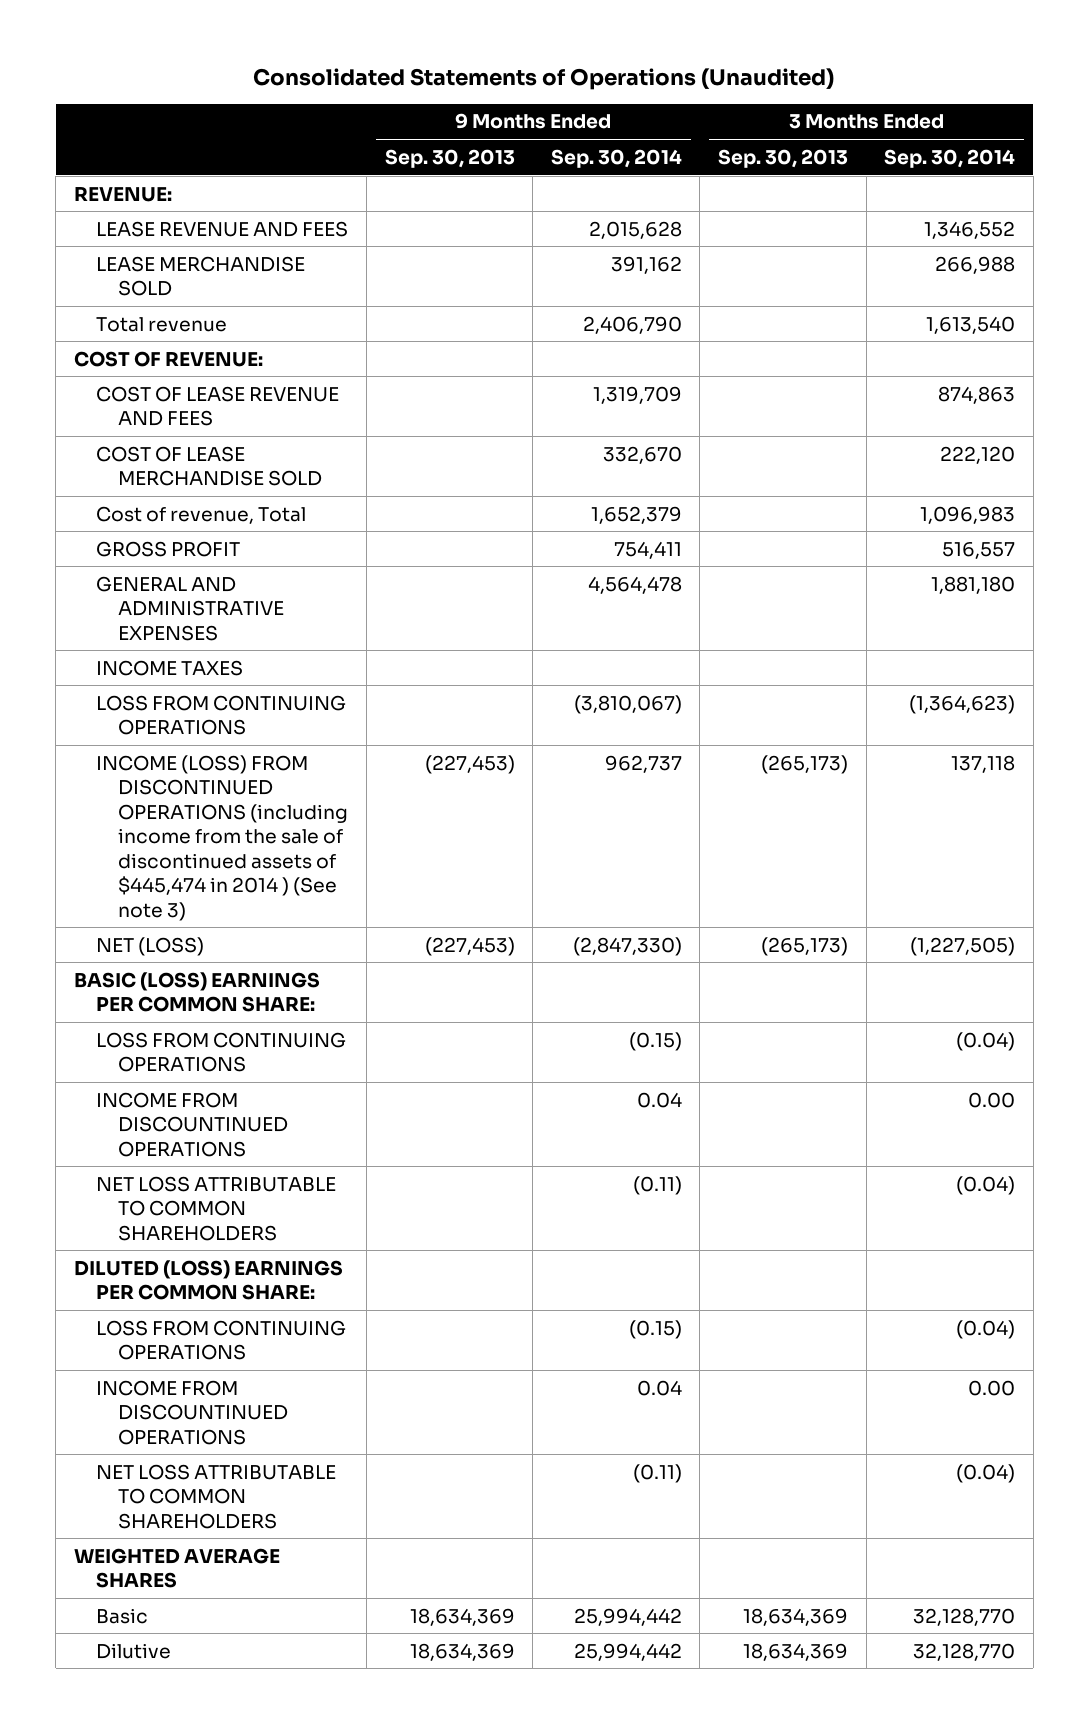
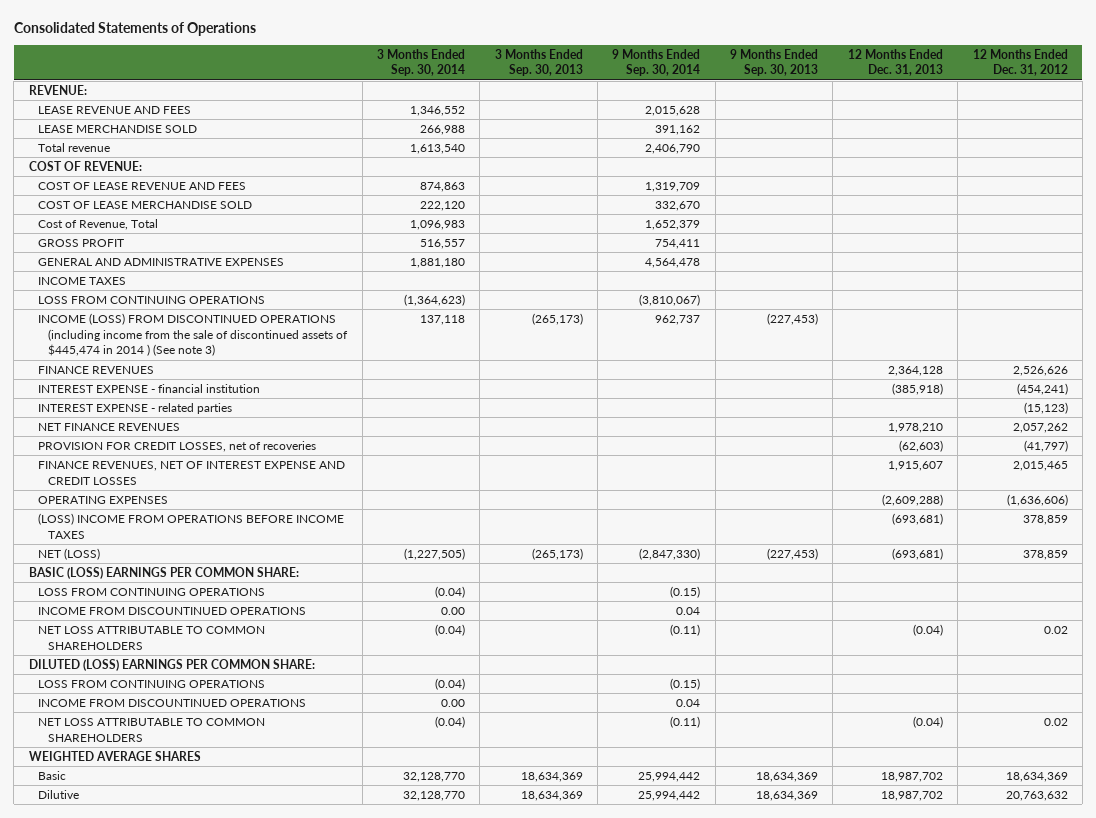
[253,67,835,90] Consolidated Statements of Operations (Unaudited) -> [13,21,256,36] Consolidated Statements of Operations
none -> [847,48,943,77] 12 Months Ended Dec. 31, 2013
none -> [972,48,1068,77] 12 Months Ended Dec. 31, 2012
[96,505,307,524] Cost of revenue, Total -> [38,219,159,231] Cost of Revenue, Total
none -> [38,366,155,375] FINANCE REVENUES
none -> [38,384,261,394] INTEREST EXPENSE - financial institution
none -> [38,403,233,415] INTEREST EXPENSE - related parties
none -> [38,423,181,432] NET FINANCE REVENUES
none -> [38,441,317,453] PROVISION FOR CREDIT LOSSES, net of recoveries
none -> [38,461,346,485] FINANCE REVENUES, NET OF INTEREST EXPENSE AND CREDIT LOSSES
none -> [38,496,169,505] OPERATING EXPENSES
none -> [38,513,345,539] (LOSS) INCOME FROM OPERATIONS BEFORE INCOME TAXES

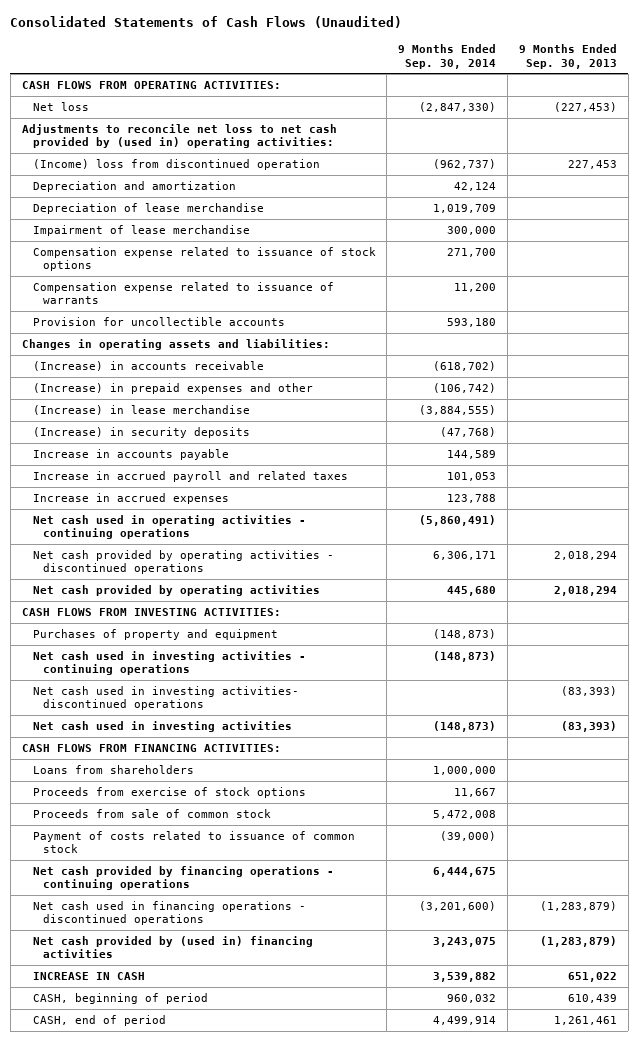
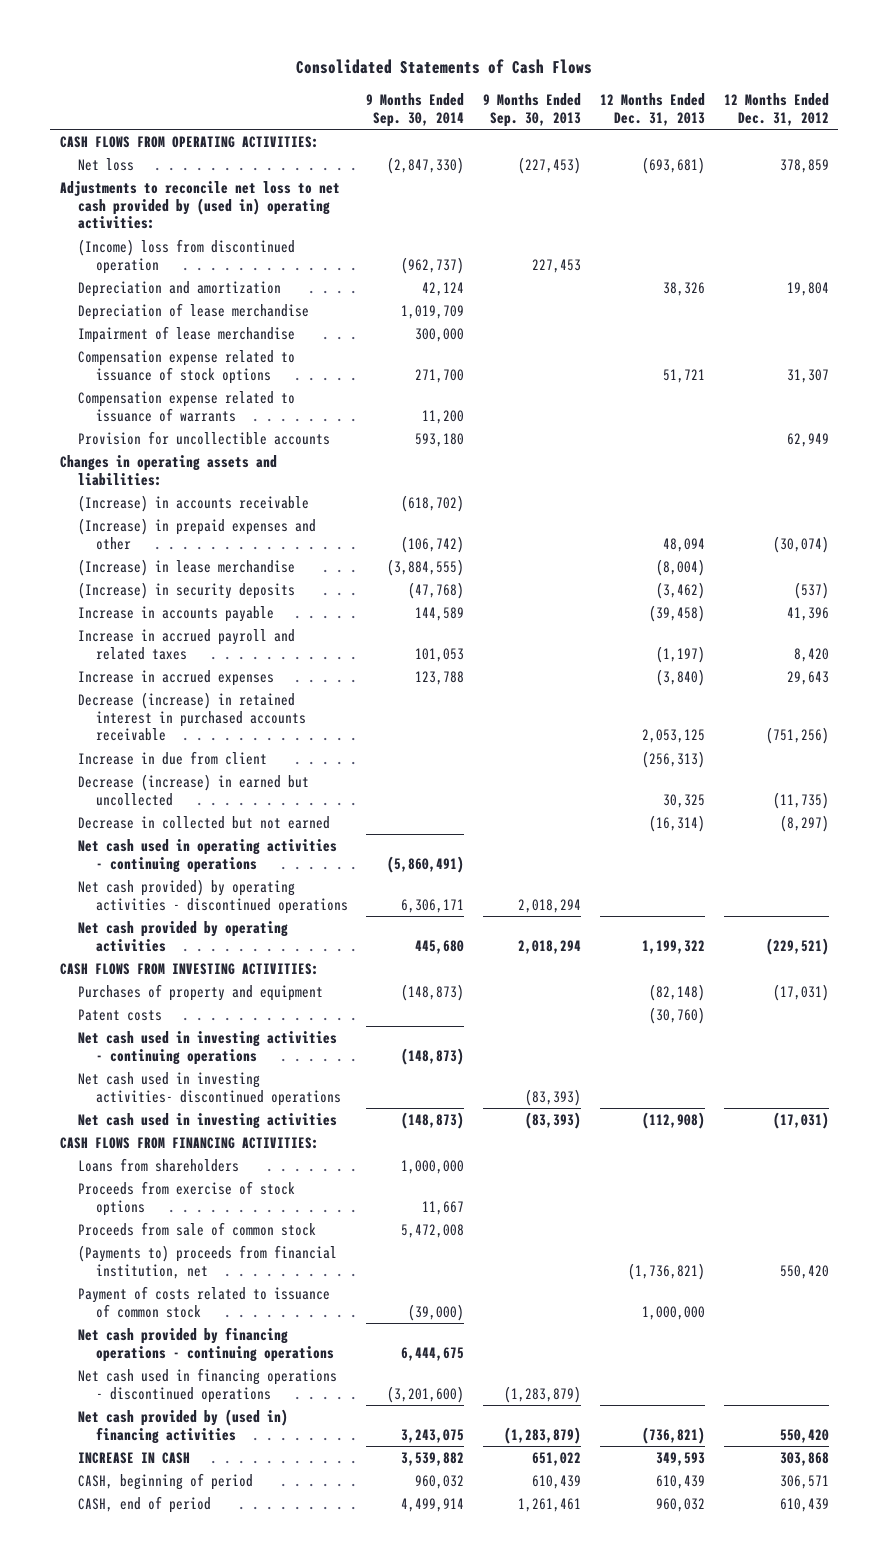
[10,16,403,29] Consolidated Statements of Cash Flows (Unaudited) -> [296,59,593,75] Consolidated Statements of Cash Flows
none -> [600,92,706,126] 12 Months Ended Dec. 31, 2013
none -> [723,92,829,126] 12 Months Ended Dec. 31, 2012
none -> [77,691,306,742] Decrease (increase) in retained interest in purchased accounts receivable
none -> [77,750,267,765] Increase in due from client
none -> [77,773,309,806] Decrease (increase) in earned but uncollected
none -> [77,815,330,829] Decrease in collected but not earned
[32,549,334,575] Net cash provided by operating activities - discontinued operations -> [77,878,348,914] Net cash provided) by operating activities - discontinued operations
none -> [77,1008,162,1021] Patent costs
none -> [77,1244,337,1279] (Payments to) proceeds from financial institution, net

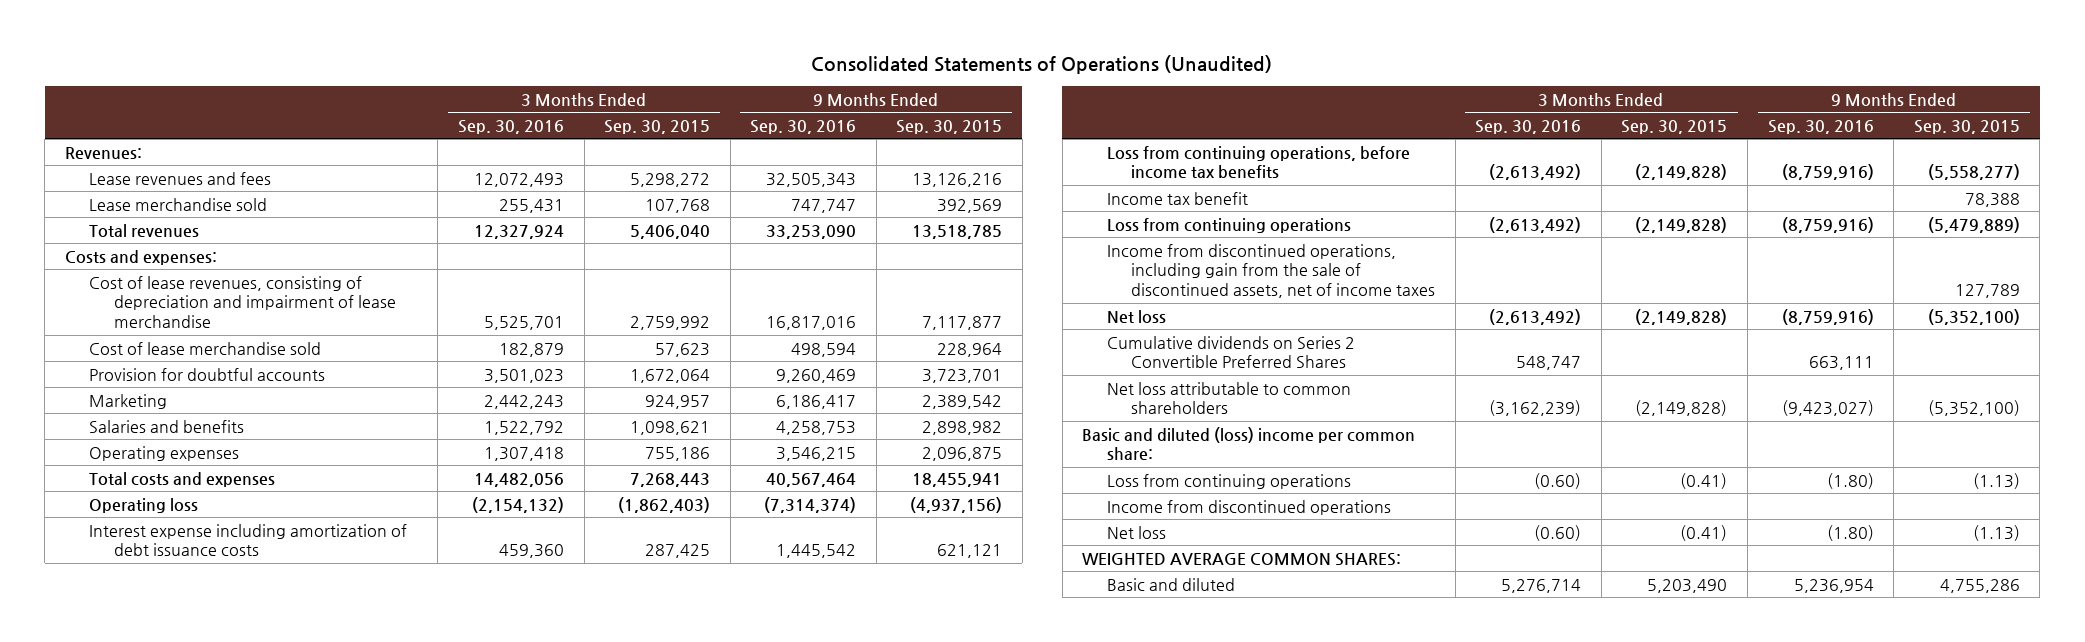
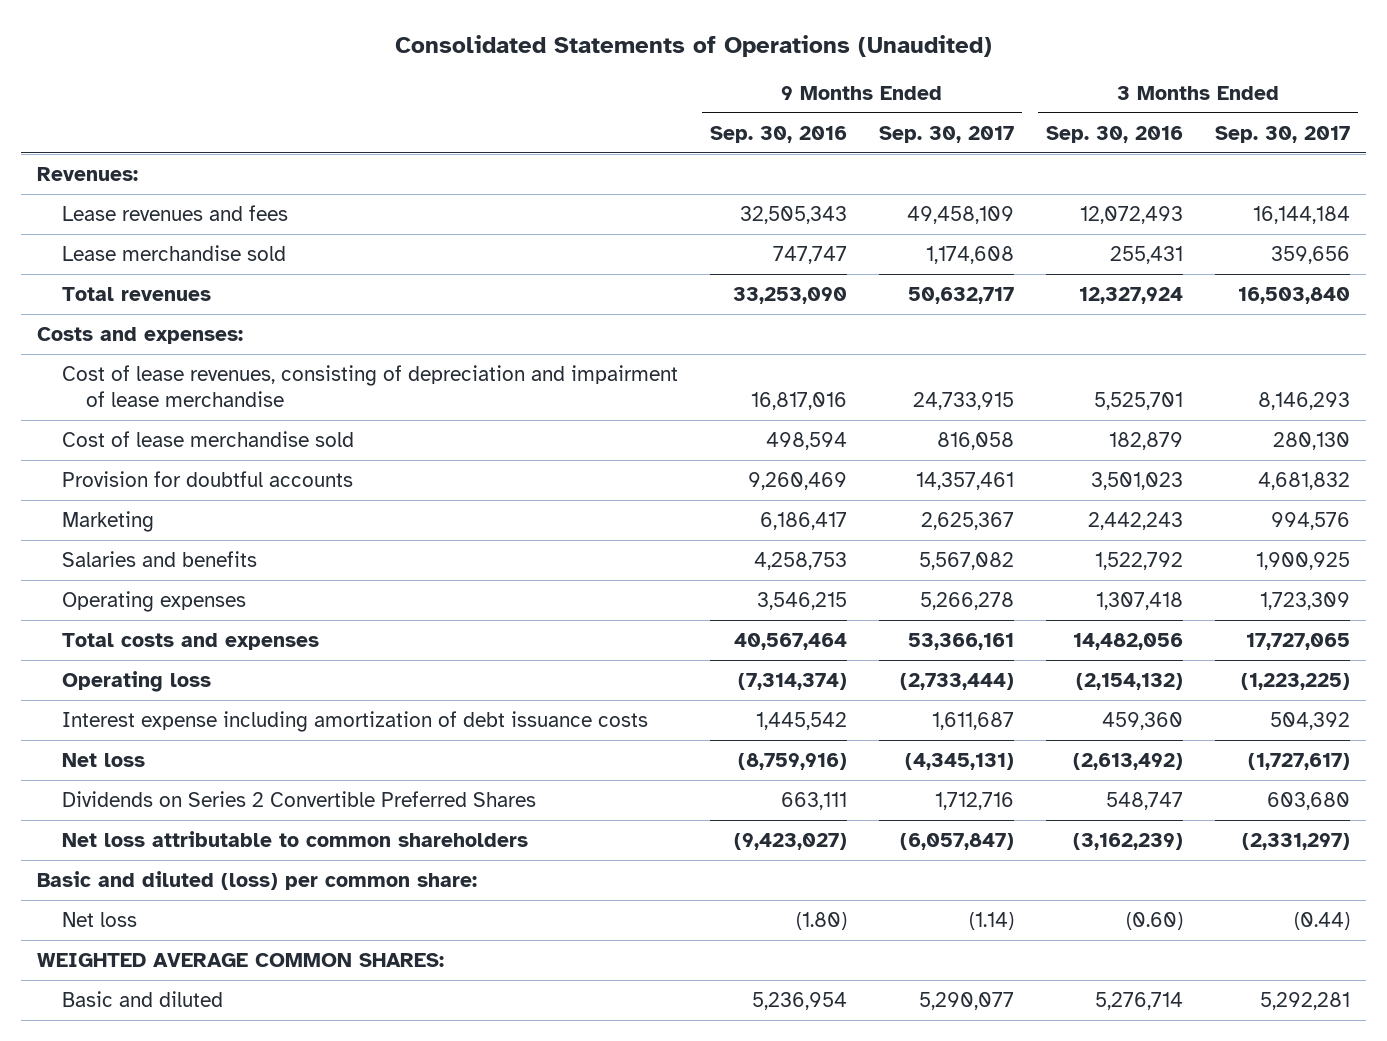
[604,119,711,134] Sep. 30, 2015 -> none
[896,119,1003,134] Sep. 30, 2015 -> none
none -> [878,125,1014,143] Sep. 30, 2017
none -> [1215,125,1351,143] Sep. 30, 2017
[1106,145,1410,180] Loss from continuing operations, before income tax benefits -> none
[1106,191,1248,205] Income tax benefit -> none
[1106,217,1351,233] Loss from continuing operations -> none
[1106,243,1436,299] Income from discontinued operations, including gain from the sale of discontinued assets, net of income taxes -> none
[1106,335,1355,369] Cumulative dividends on Series 2 Convertible Preferred Shares -> [61,790,536,807] Dividends on Series 2 Convertible Preferred Shares
[1106,473,1351,489] Loss from continuing operations -> none
[1106,499,1391,515] Income from discontinued operations -> none
[1082,426,1416,461] Basic and diluted (loss) income per common share: -> [37,870,478,890] Basic and diluted (loss) per common share:

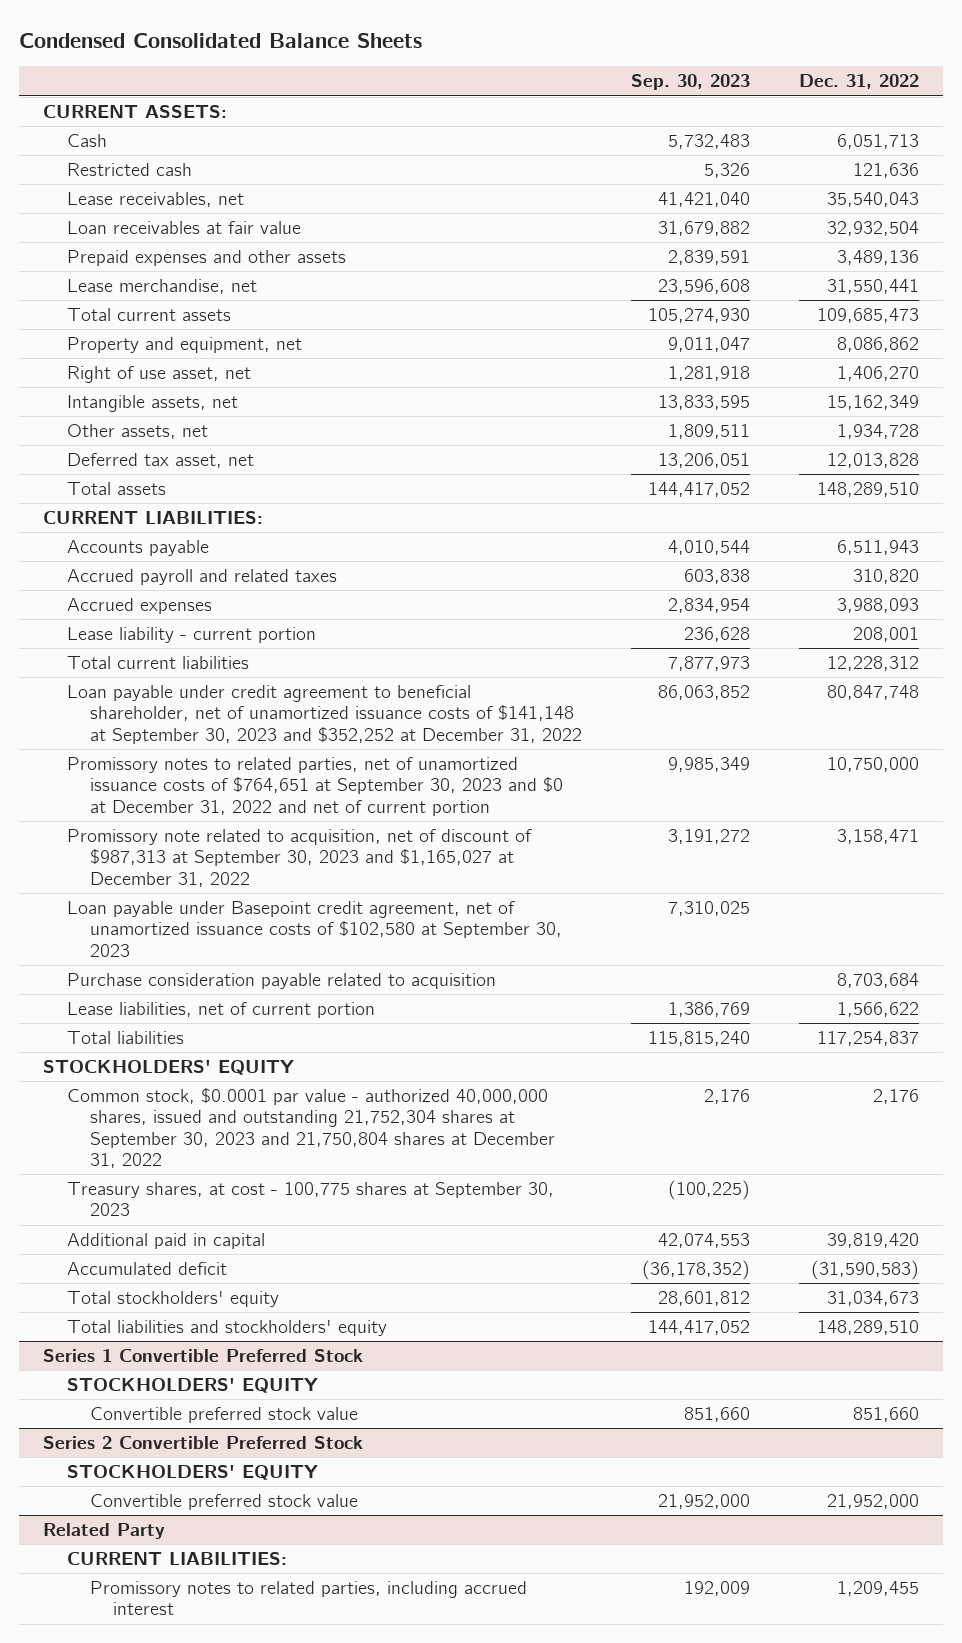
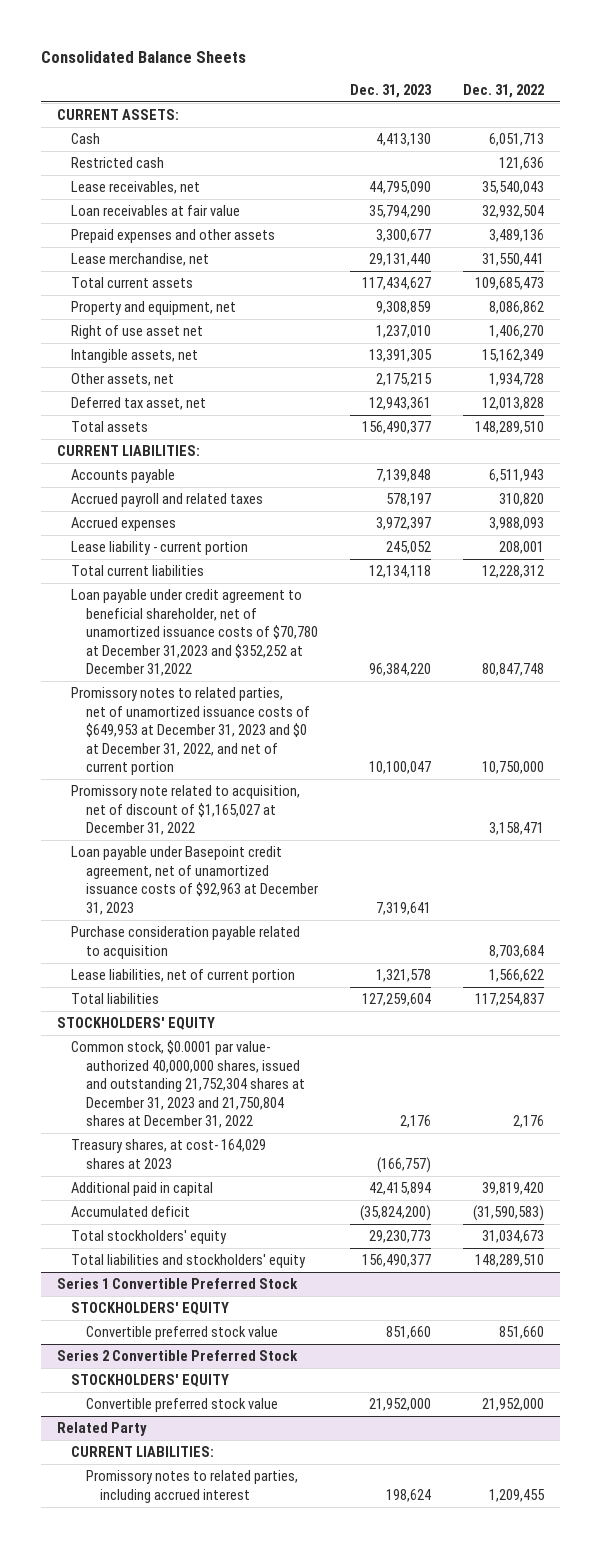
[18,32,422,48] Condensed Consolidated Balance Sheets -> [41,51,247,64] Consolidated Balance Sheets
[630,74,750,91] Sep. 30, 2023 -> none
none -> [349,83,432,98] Dec. 31, 2023
[66,366,251,384] Right of use asset, net -> [71,325,204,340] Right of use asset net
[66,685,582,744] Loan payable under credit agreement to beneficial shareholder, net of unamortized issuance costs of $141,148 at September 30, 2023 and $352,252 at December 31, 2022 -> [71,589,318,676] Loan payable under credit agreement to beneficial shareholder, net of unamortized issuance costs of $70,780 at December 31,2023 and $352,252 at December 31,2022
[66,757,563,816] Promissory notes to related parties, net of unamortized issuance costs of $764,651 at September 30, 2023 and $0 at December 31, 2022 and net of current portion -> [71,687,310,775] Promissory notes to related parties, net of unamortized issuance costs of $649,953 at December 31, 2023 and $0 at December 31, 2022, and net of current portion
[66,829,532,887] Promissory note related to acquisition, net of discount of $987,313 at September 30, 2023 and $1,165,027 at December 31, 2022 -> [71,785,301,836] Promissory note related to acquisition, net of discount of $1,165,027 at December 31, 2022
[66,901,562,957] Loan payable under Basepoint credit agreement, net of unamortized issuance costs of $102,580 at September 30, 2023 -> [71,846,318,915] Loan payable under Basepoint credit agreement, net of unamortized issuance costs of $92,963 at December 31, 2023
[66,1088,555,1169] Common stock, $0.0001 par value - authorized 40,000,000 shares, issued and outstanding 21,752,304 shares at September 30, 2023 and 21,750,804 shares at December 31, 2022 -> [71,1040,305,1128] Common stock, $0.0001 par value- authorized 40,000,000 shares, issued and outstanding 21,752,304 shares at December 31, 2023 and 21,750,804 shares at December 31, 2022
[66,1182,554,1217] Treasury shares, at cost - 100,775 shares at September 30, 2023 -> [71,1139,267,1169] Treasury shares, at cost- 164,029 shares at 2023

